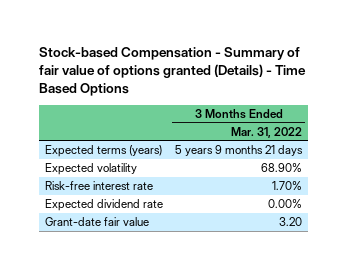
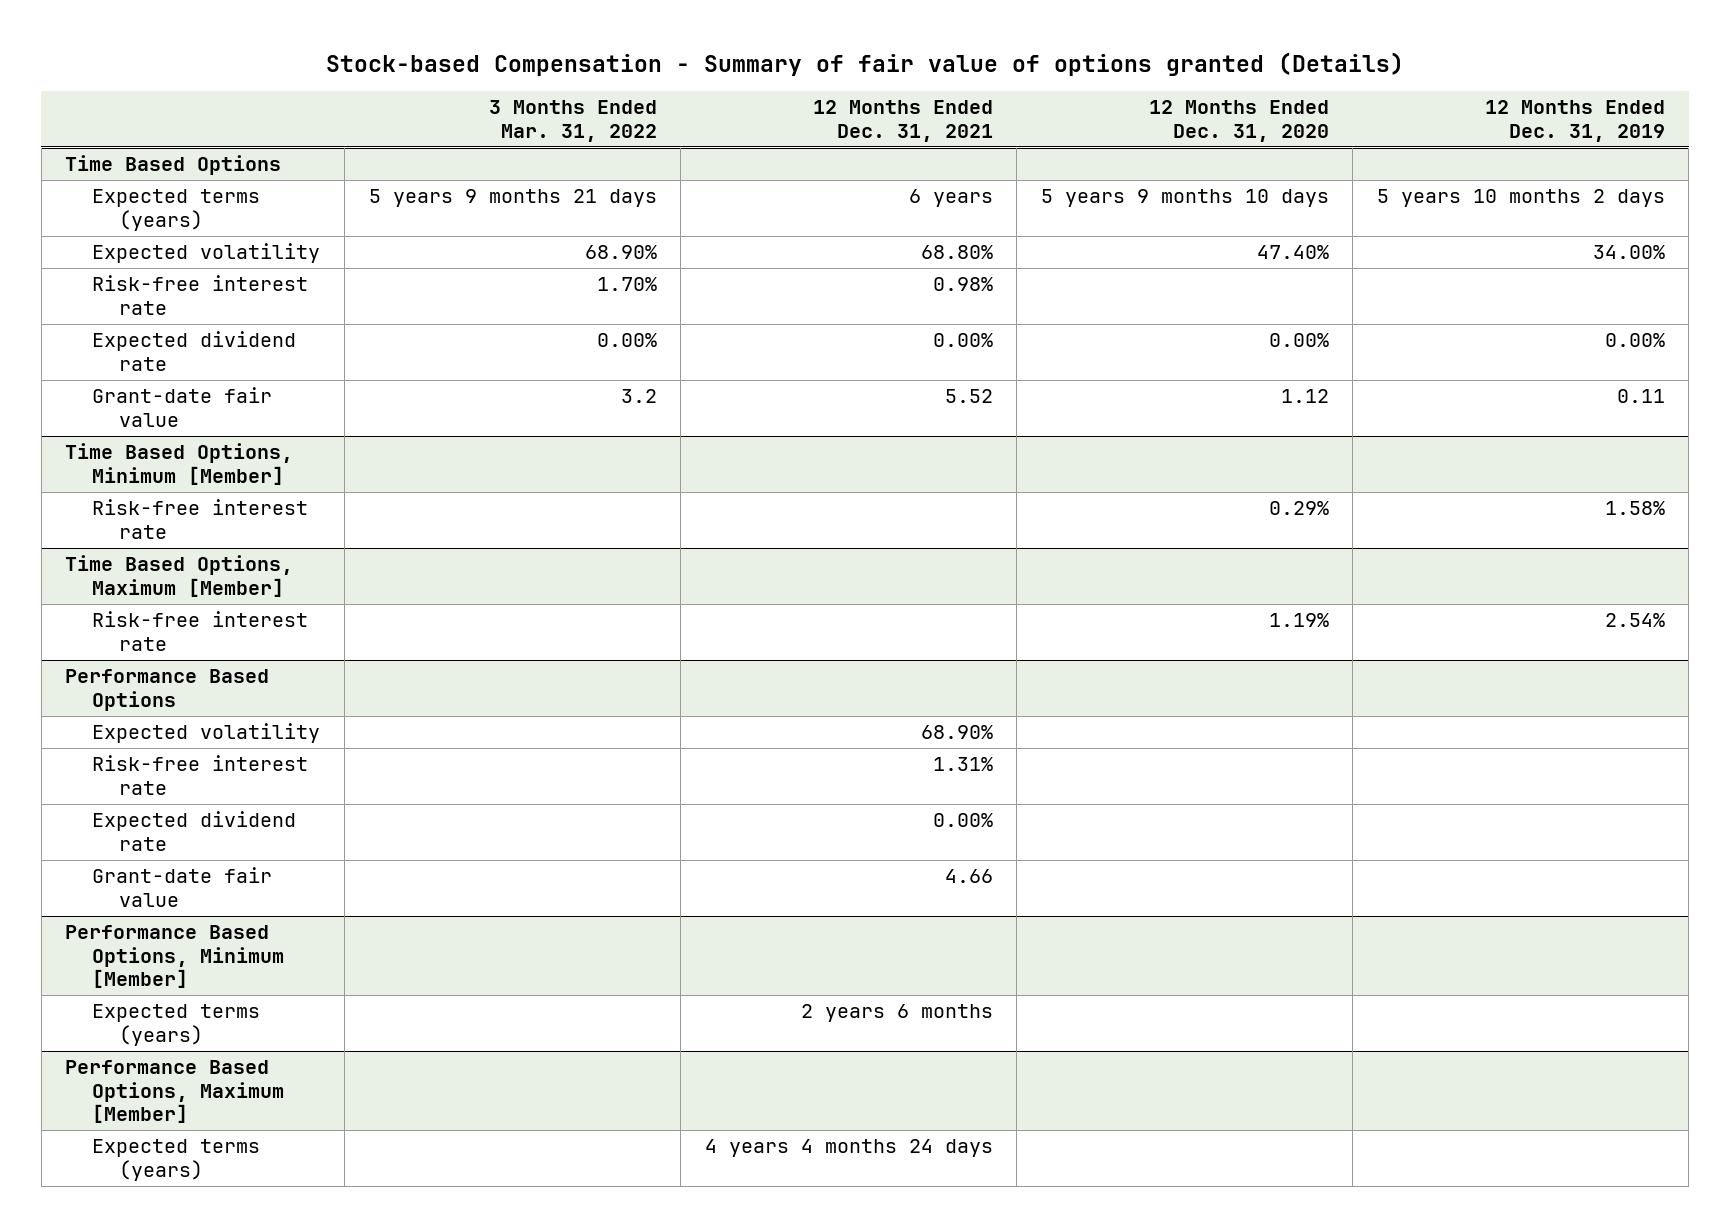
[39,47,307,97] Stock-based Compensation - Summary of fair value of options granted (Details) - Time Based Options -> [326,51,1405,76] Stock-based Compensation - Summary of fair value of options granted (Details)
none -> [812,100,993,143] 12 Months Ended Dec. 31, 2021
none -> [1148,100,1329,143] 12 Months Ended Dec. 31, 2020
none -> [1484,100,1665,143] 12 Months Ended Dec. 31, 2019
none -> [65,155,282,176] Time Based Options
[279,217,303,227] 3.20 -> [620,389,657,404] 3.2
none -> [65,443,294,485] Time Based Options, Minimum [Member]
none -> [92,499,309,539] Risk-free interest rate
none -> [65,555,294,597] Time Based Options, Maximum [Member]
none -> [92,611,309,651] Risk-free interest rate
none -> [65,669,270,711] Performance Based Options
none -> [92,723,321,744] Expected volatility
none -> [92,755,309,795] Risk-free interest rate
none -> [92,811,297,851] Expected dividend rate
none -> [92,867,273,907] Grant-date fair value
none -> [65,925,285,989] Performance Based Options, Minimum [Member]
none -> [92,1004,261,1046] Expected terms (years)
none -> [65,1060,285,1124] Performance Based Options, Maximum [Member]
none -> [92,1139,261,1181] Expected terms (years)

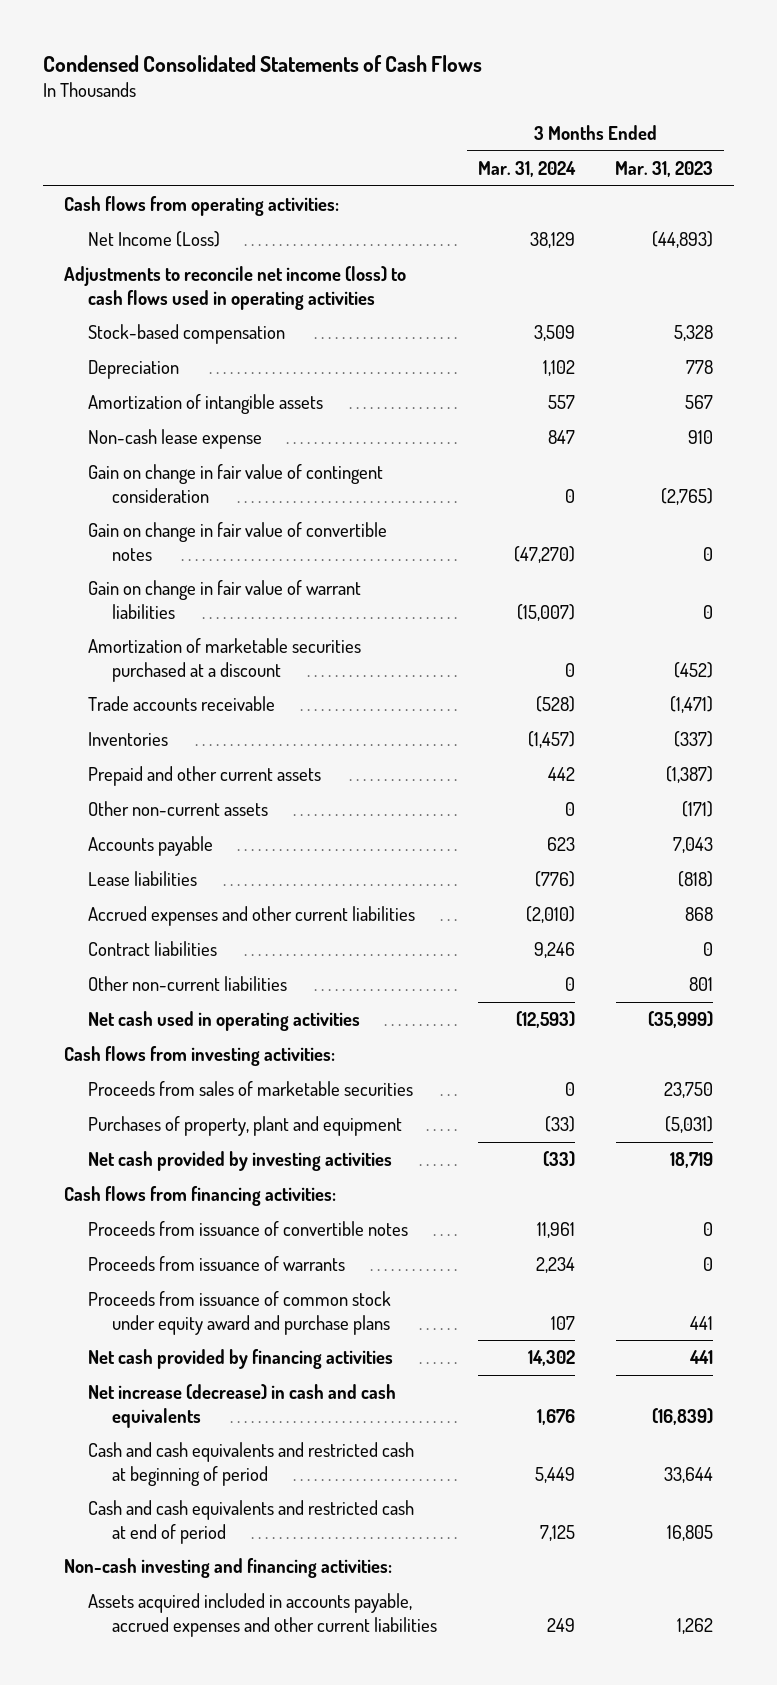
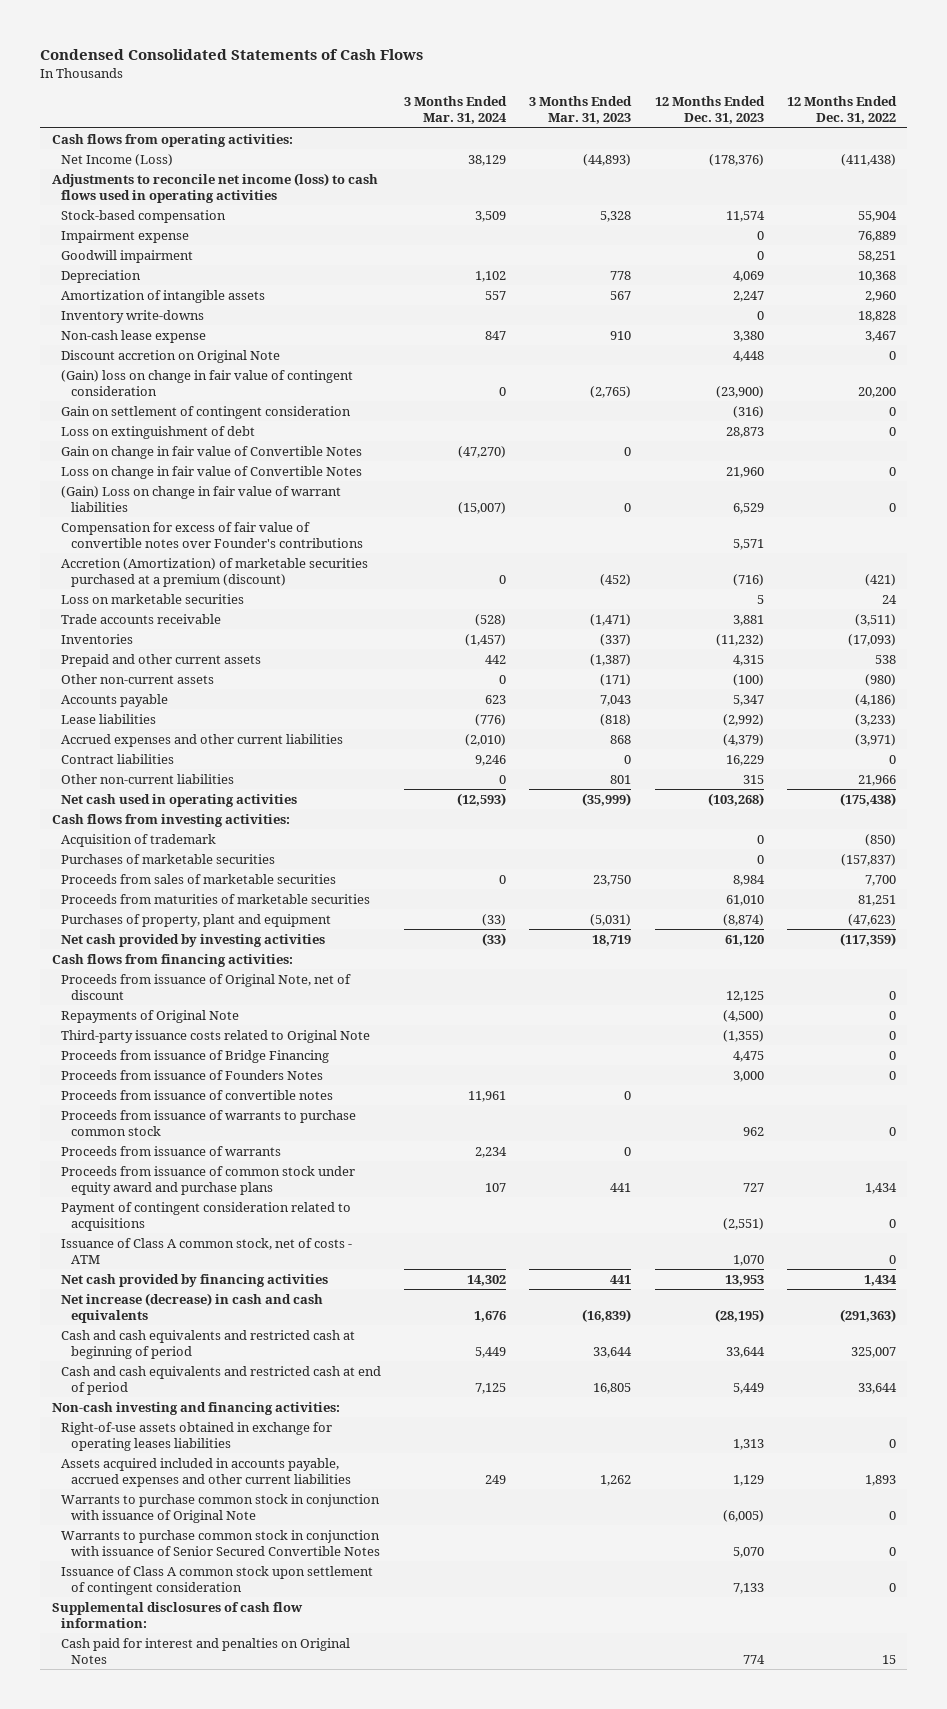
none -> [654,96,765,125] 12 Months Ended Dec. 31, 2023
none -> [786,96,897,125] 12 Months Ended Dec. 31, 2022
none -> [61,229,190,243] Impairment expense
none -> [61,249,194,263] Goodwill impairment
none -> [61,309,205,323] Inventory write-downs
none -> [61,349,281,363] Discount accretion on Original Note
[87,464,383,503] Gain on change in fair value of contingent consideration -> [61,369,354,396] (Gain) loss on change in fair value of contingent consideration
none -> [61,405,352,419] Gain on settlement of contingent consideration
none -> [61,425,256,439] Loss on extinguishment of debt
[87,522,387,561] Gain on change in fair value of convertible notes -> [61,445,363,459] Gain on change in fair value of Convertible Notes
none -> [61,465,363,479] Loss on change in fair value of Convertible Notes
[87,580,361,619] Gain on change in fair value of warrant liabilities -> [61,485,342,512] (Gain) Loss on change in fair value of warrant liabilities
none -> [61,521,363,548] Compensation for excess of fair value of convertible notes over Founder's contributions
[87,638,361,682] Amortization of marketable securities purchased at a discount -> [61,557,369,587] Accretion (Amortization) of marketable securities purchased at a premium (discount)
none -> [61,593,245,604] Loss on marketable securities
none -> [61,833,217,847] Acquisition of trademark
none -> [61,853,276,864] Purchases of marketable securities
none -> [61,893,371,904] Proceeds from maturities of marketable securities
none -> [61,973,352,1000] Proceeds from issuance of Original Note, net of discount
none -> [61,1009,240,1023] Repayments of Original Note
none -> [61,1029,371,1043] Third-party issuance costs related to Original Note
none -> [61,1049,330,1063] Proceeds from issuance of Bridge Financing
none -> [61,1069,324,1080] Proceeds from issuance of Founders Notes
none -> [61,1109,357,1136] Proceeds from issuance of warrants to purchase common stock
none -> [61,1201,352,1231] Payment of contingent consideration related to acquisitions
none -> [61,1237,353,1264] Issuance of Class A common stock, net of costs - ATM
none -> [61,1421,333,1451] Right-of-use assets obtained in exchange for operating leases liabilities
none -> [61,1493,381,1523] Warrants to purchase common stock in conjunction with issuance of Original Note
none -> [61,1529,381,1556] Warrants to purchase common stock in conjunction with issuance of Senior Secured Convertible Notes
none -> [61,1565,374,1595] Issuance of Class A common stock upon settlement of contingent consideration
none -> [51,1601,303,1628] Supplemental disclosures of cash flow information:
none -> [61,1637,351,1664] Cash paid for interest and penalties on Original Notes

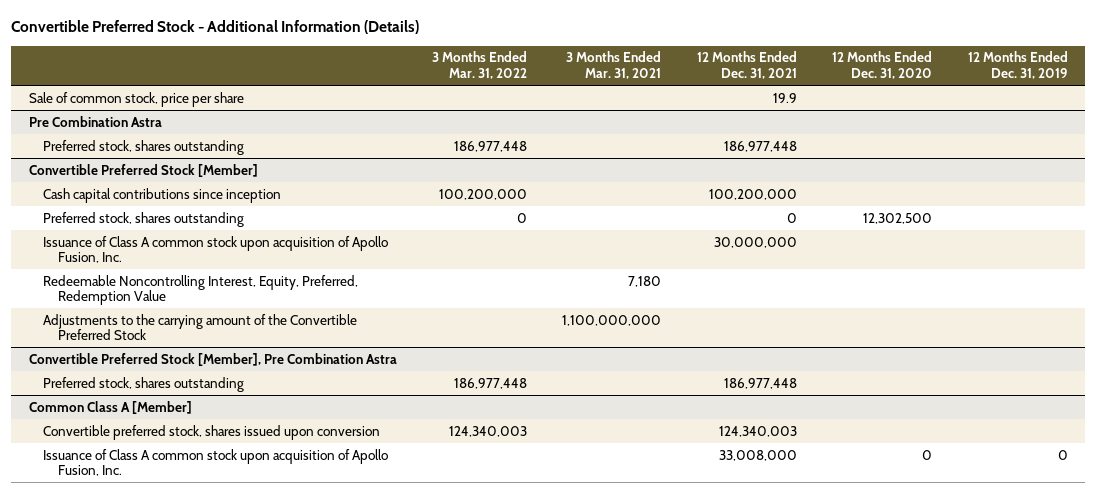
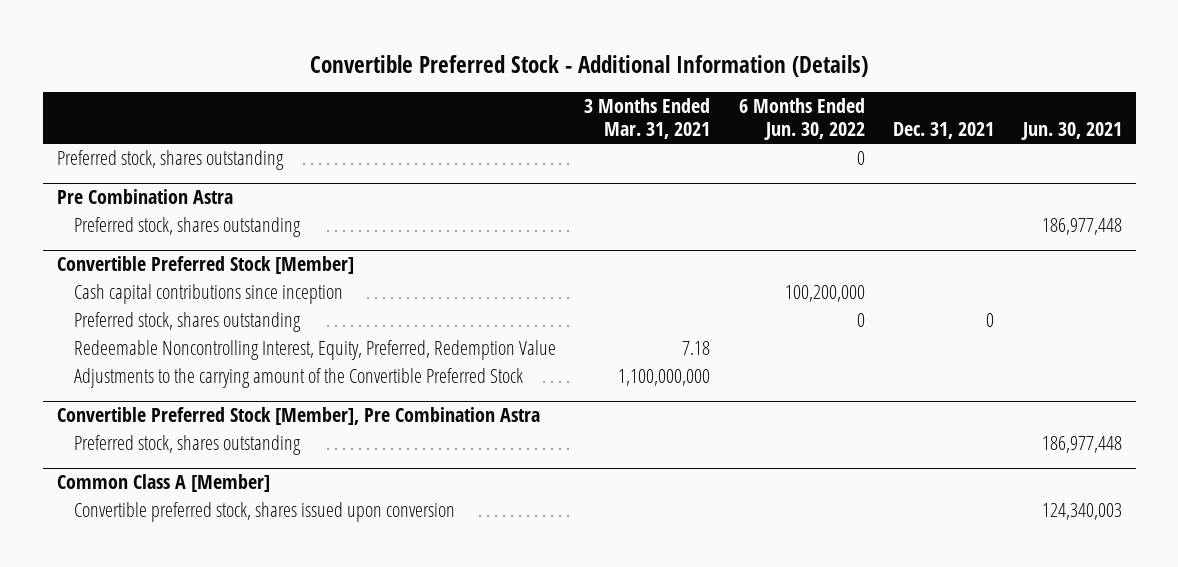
[432,51,528,80] 3 Months Ended Mar. 31, 2022 -> none
[696,51,797,80] 12 Months Ended Dec. 31, 2021 -> none
[832,51,933,80] 12 Months Ended Dec. 31, 2020 -> none
[967,51,1068,80] 12 Months Ended Dec. 31, 2019 -> none
none -> [738,98,865,141] 6 Months Ended Jun. 30, 2022
none -> [893,122,995,140] Dec. 31, 2021
none -> [1020,122,1122,141] Jun. 30, 2021
[28,91,244,107] Sale of common stock, price per share -> none
none -> [56,149,284,170] Preferred stock, shares outstanding
[43,235,389,264] Issuance of Class A common stock upon acquisition of Apollo Fusion, Inc. -> none
[628,275,662,287] 7,180 -> [682,340,711,355] 7.18
[43,448,389,477] Issuance of Class A common stock upon acquisition of Apollo Fusion, Inc. -> none

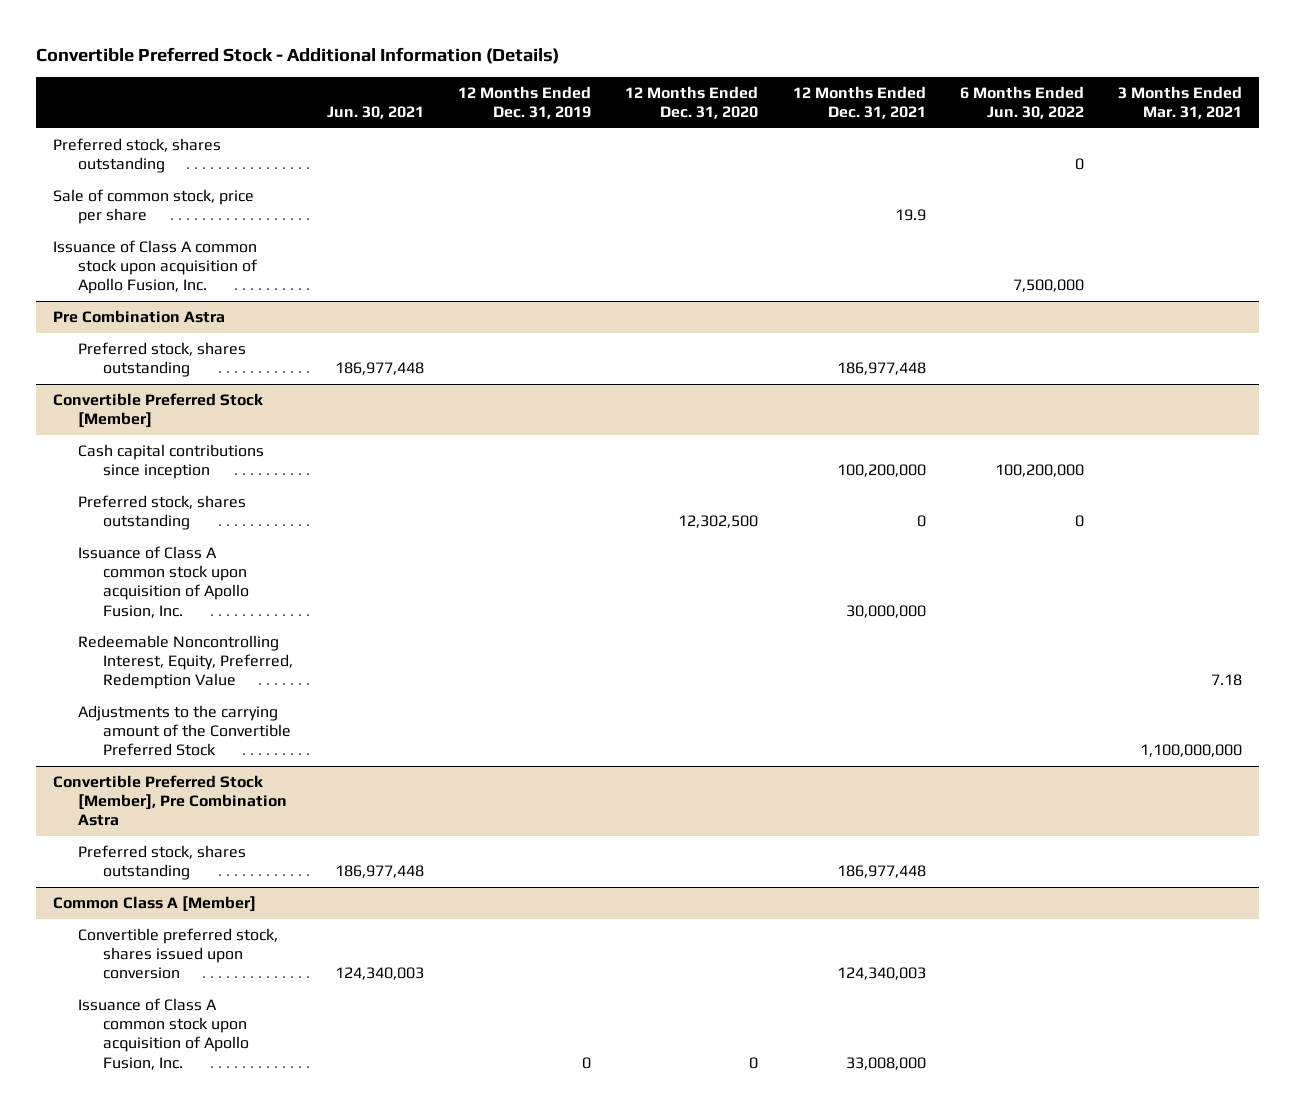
[893,122,995,140] Dec. 31, 2021 -> none
none -> [458,86,592,120] 12 Months Ended Dec. 31, 2019
none -> [625,86,759,120] 12 Months Ended Dec. 31, 2020
none -> [792,86,926,120] 12 Months Ended Dec. 31, 2021
none -> [52,189,254,225] Sale of common stock, price per share
none -> [52,240,258,295] Issuance of Class A common stock upon acquisition of Apollo Fusion, Inc.
none -> [77,546,249,618] Issuance of Class A common stock upon acquisition of Apollo Fusion, Inc.
none -> [77,998,249,1070] Issuance of Class A common stock upon acquisition of Apollo Fusion, Inc.

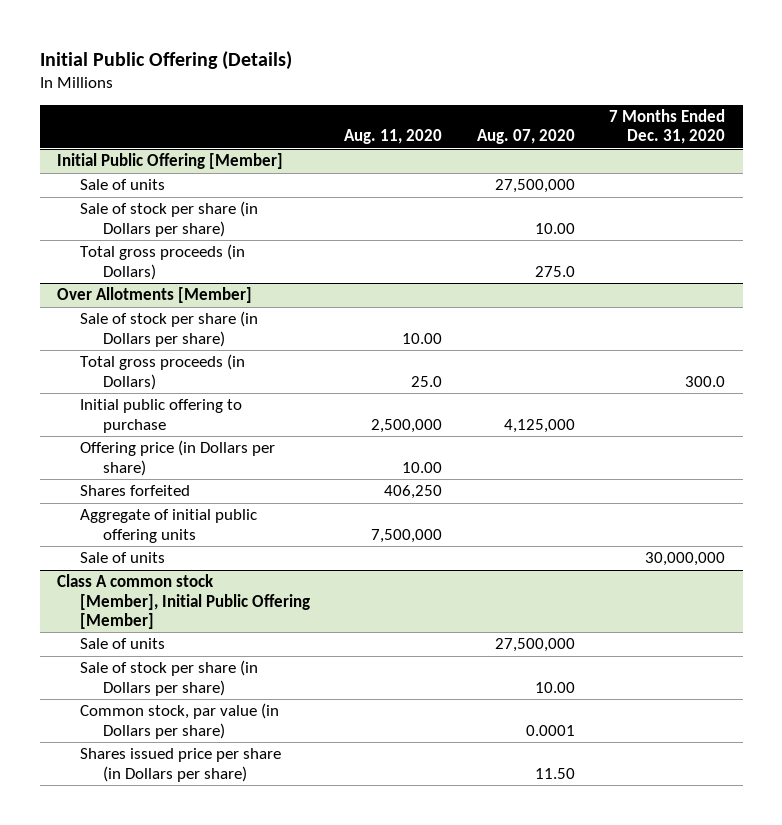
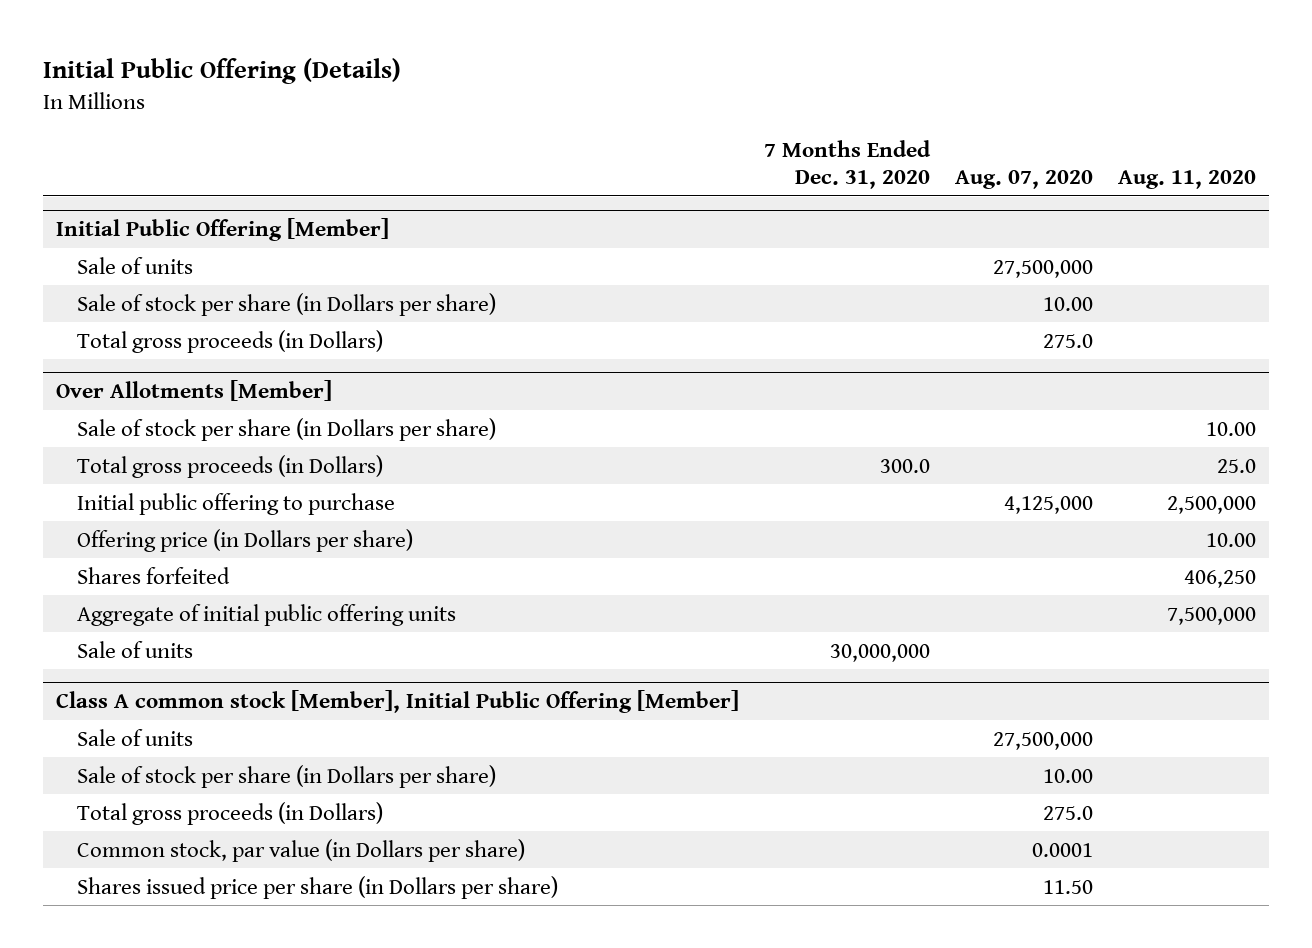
none -> [76,801,383,825] Total gross proceeds (in Dollars)

